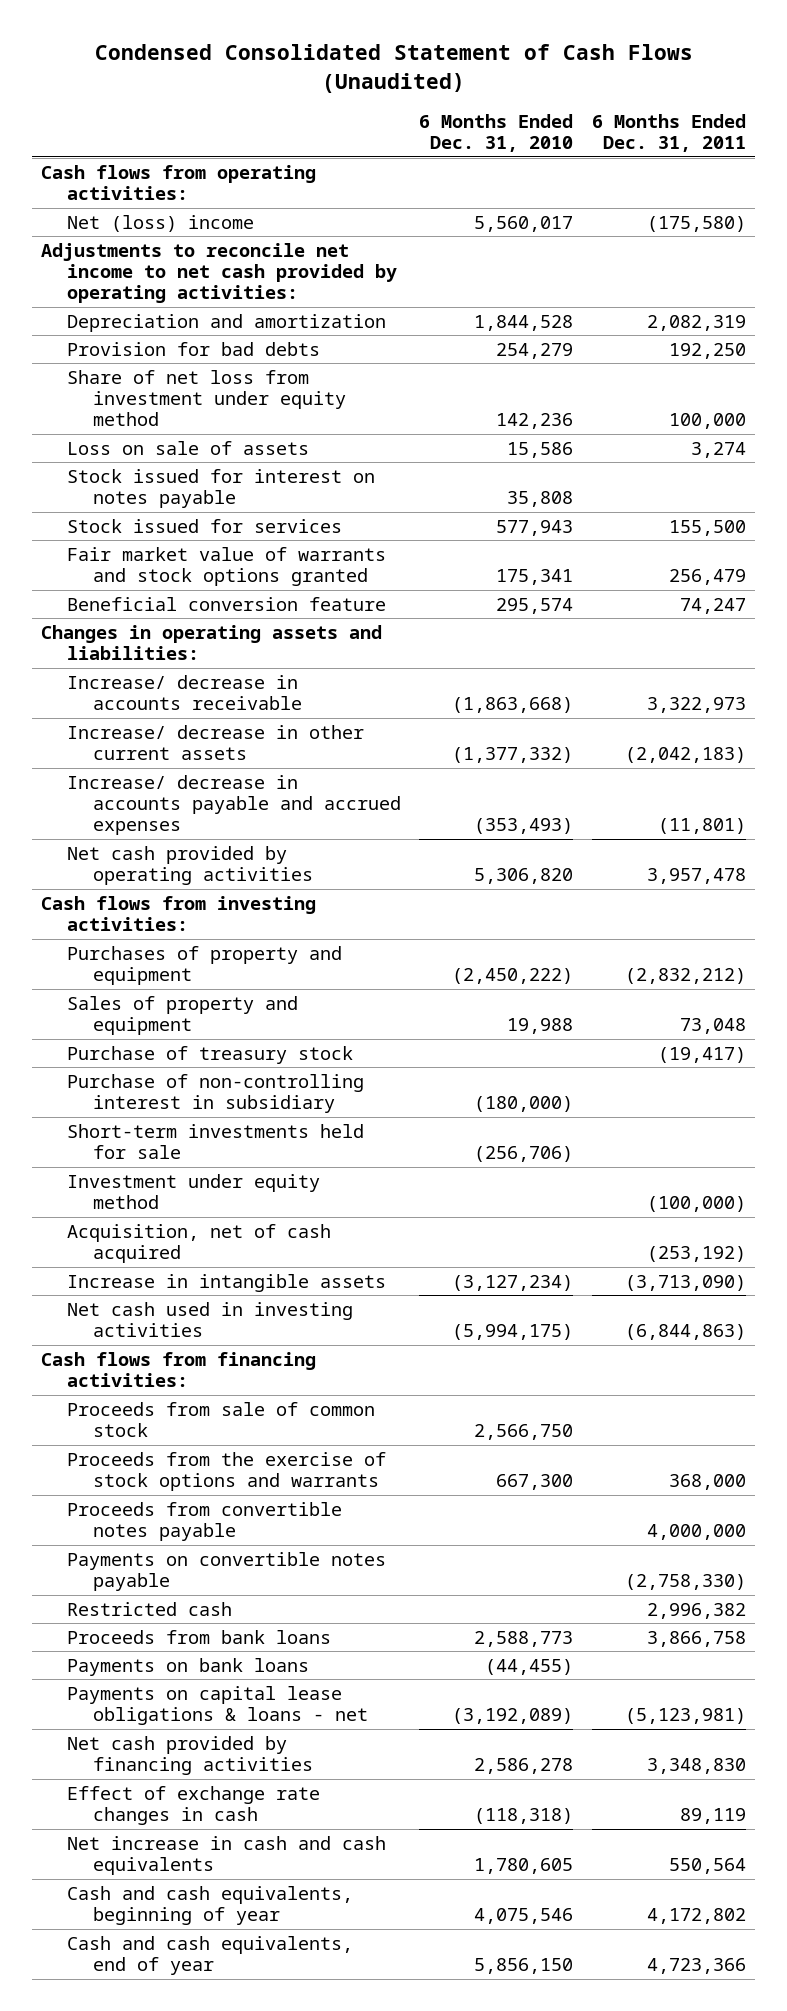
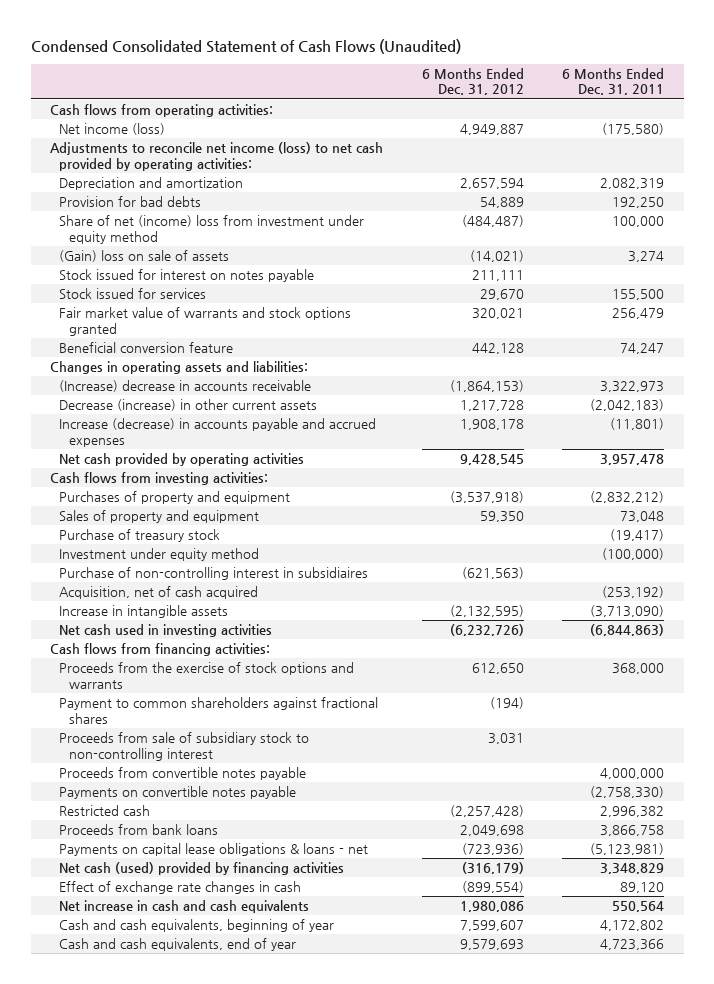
[419,113,574,153] 6 Months Ended Dec. 31, 2010 -> none
none -> [421,67,524,96] 6 Months Ended Dec. 31, 2012
[66,214,254,232] Net (loss) income -> [59,123,166,136] Net income (loss)
[41,242,397,304] Adjustments to reconcile net income to net cash provided by operating activities: -> [49,142,383,171] Adjustments to reconcile net income (loss) to net cash provided by operating activities:
[66,369,346,427] Share of net loss from investment under equity method -> [59,215,365,244] Share of net (income) loss from investment under equity method
[66,440,309,455] Loss on sale of assets -> [59,250,230,263] (Gain) loss on sale of assets
[66,674,302,711] Increase/ decrease in accounts receivable -> [59,380,312,393] (Increase) decrease in accounts receivable
[66,724,364,761] Increase/ decrease in other current assets -> [59,399,318,412] Decrease (increase) in other current assets
[66,774,401,836] Increase/ decrease in accounts payable and accrued expenses -> [59,418,377,447] Increase (decrease) in accounts payable and accrued expenses
[66,1073,364,1114] Purchase of non-controlling interest in subsidiary -> none
[66,1123,364,1160] Short-term investments held for sale -> none
none -> [59,567,369,581] Purchase of non-controlling interest in subsidiaires
[66,1401,375,1438] Proceeds from sale of common stock -> none
none -> [59,697,379,724] Payment to common shareholders against fractional shares
none -> [59,732,310,761] Proceeds from sale of subsidiary stock to non-controlling interest
[66,1657,309,1676] Payments on bank loans -> none
[66,1735,313,1776] Net cash provided by financing activities -> [59,862,345,876] Net cash (used) provided by financing activities
[647,1758,747,1775] 3,348,830 -> [600,863,665,875] 3,348,829
[680,1808,747,1825] 89,119 -> [620,882,665,894] 89,120

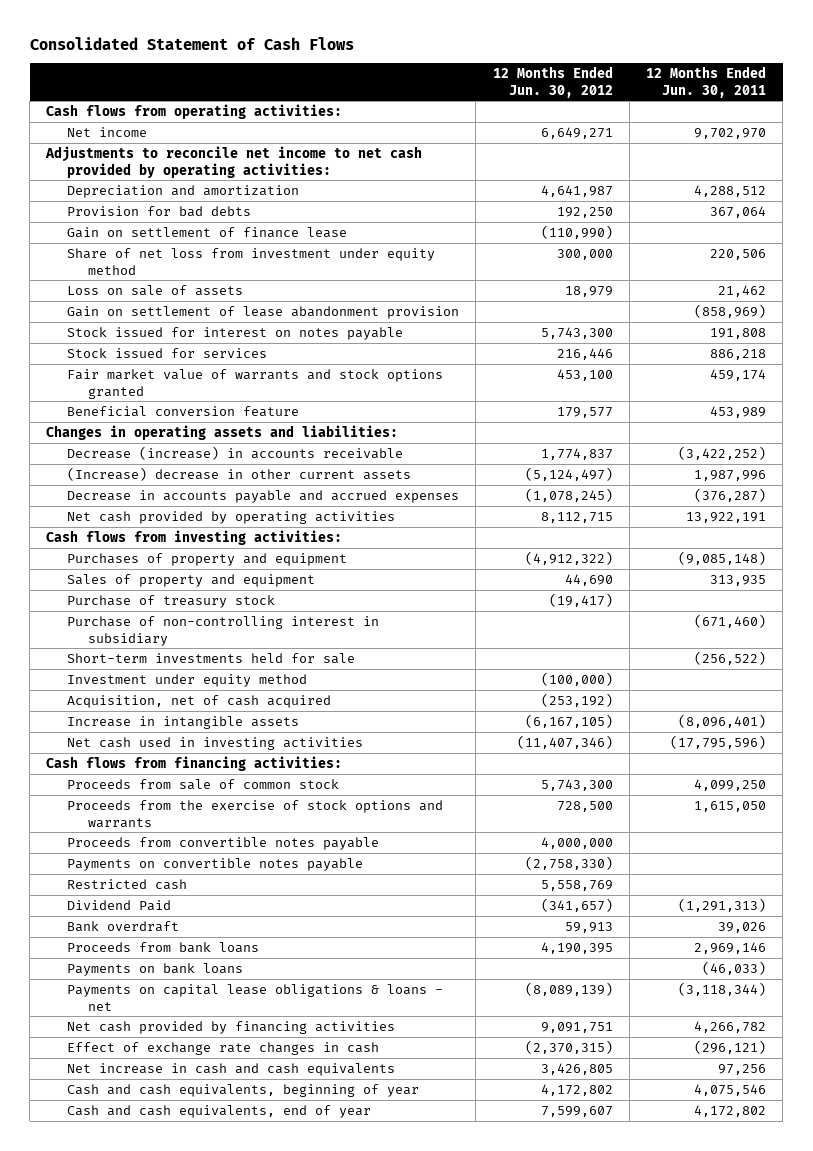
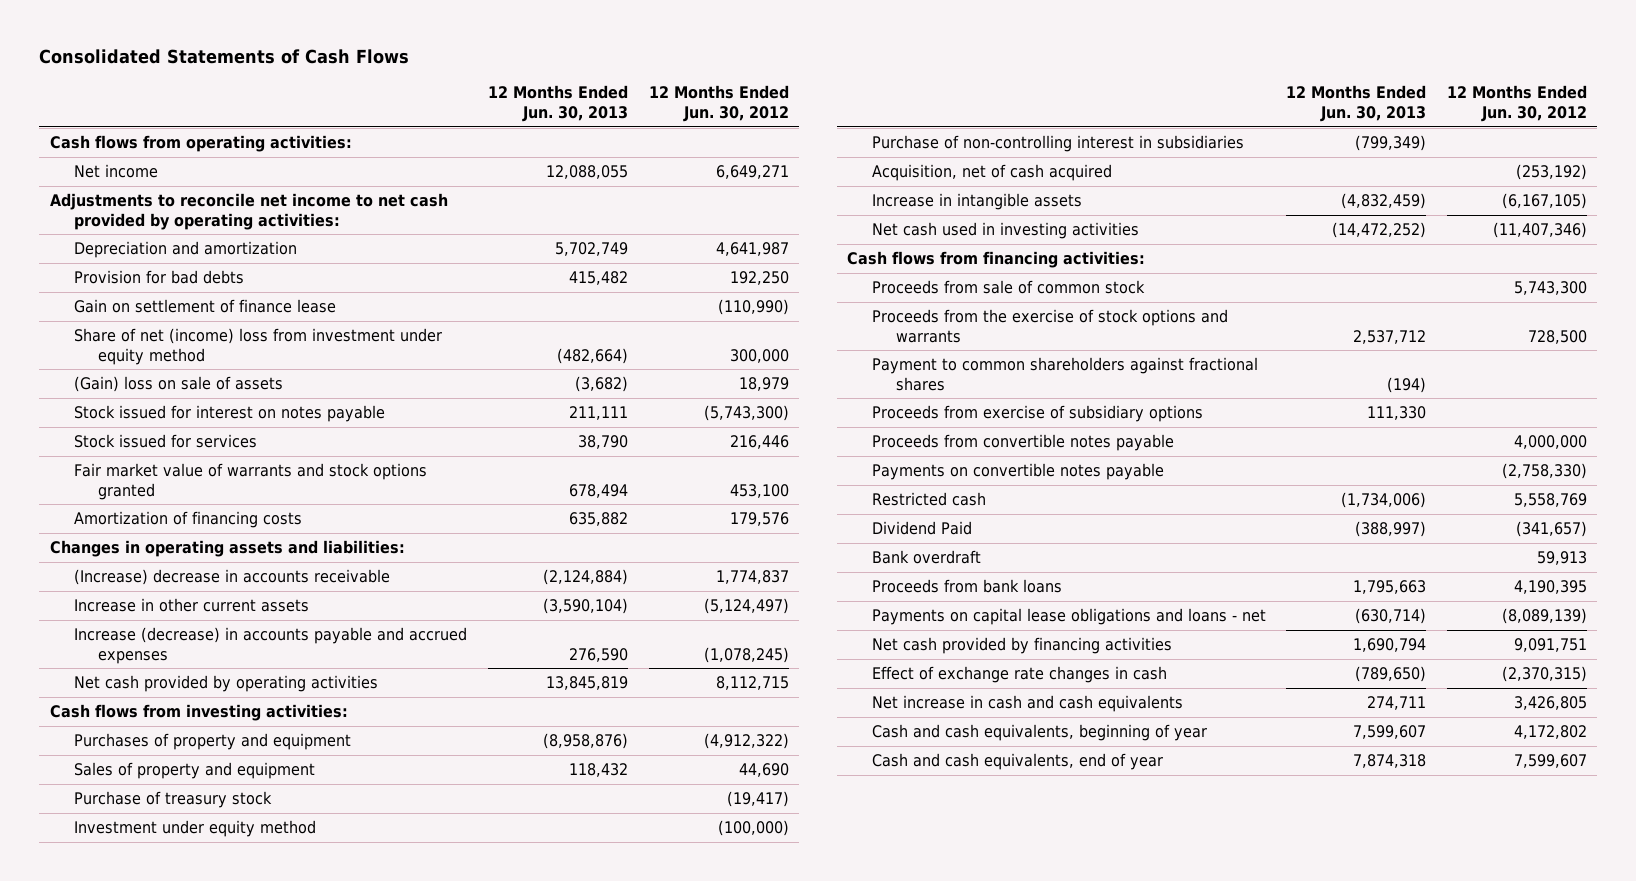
[29,36,354,50] Consolidated Statement of Cash Flows -> [39,49,410,65] Consolidated Statements of Cash Flows
[646,65,767,98] 12 Months Ended Jun. 30, 2011 -> none
none -> [488,85,629,122] 12 Months Ended Jun. 30, 2013
[67,305,460,319] Gain on settlement of lease abandonment provision -> none
[67,247,436,275] Share of net loss from investment under equity method -> [73,327,442,365] Share of net (income) loss from investment under equity method
[67,284,244,296] Loss on sale of assets -> [73,375,283,392] (Gain) loss on sale of assets
[540,326,613,339] 5,743,300 -> [703,404,789,421] (5,743,300)
[67,405,300,417] Beneficial conversion feature -> none
none -> [73,510,302,528] Amortization of financing costs
[67,445,404,460] Decrease (increase) in accounts receivable -> [73,568,390,585] (Increase) decrease in accounts receivable
[67,466,412,481] (Increase) decrease in other current assets -> [73,597,309,612] Increase in other current assets
[67,489,460,503] Decrease in accounts payable and accrued expenses -> [73,626,467,664] Increase (decrease) in accounts payable and accrued expenses
[67,615,380,646] Purchase of non-controlling interest in subsidiary -> none
[67,652,356,664] Short-term investments held for sale -> none
none -> [871,134,1244,152] Purchase of non-controlling interest in subsidiaries
none -> [871,356,1258,391] Payment to common shareholders against fractional shares
none -> [871,404,1203,422] Proceeds from exercise of subsidiary options
[67,962,244,976] Payments on bank loans -> none
[67,983,444,1011] Payments on capital lease obligations & loans - net -> [871,607,1266,625] Payments on capital lease obligations and loans - net

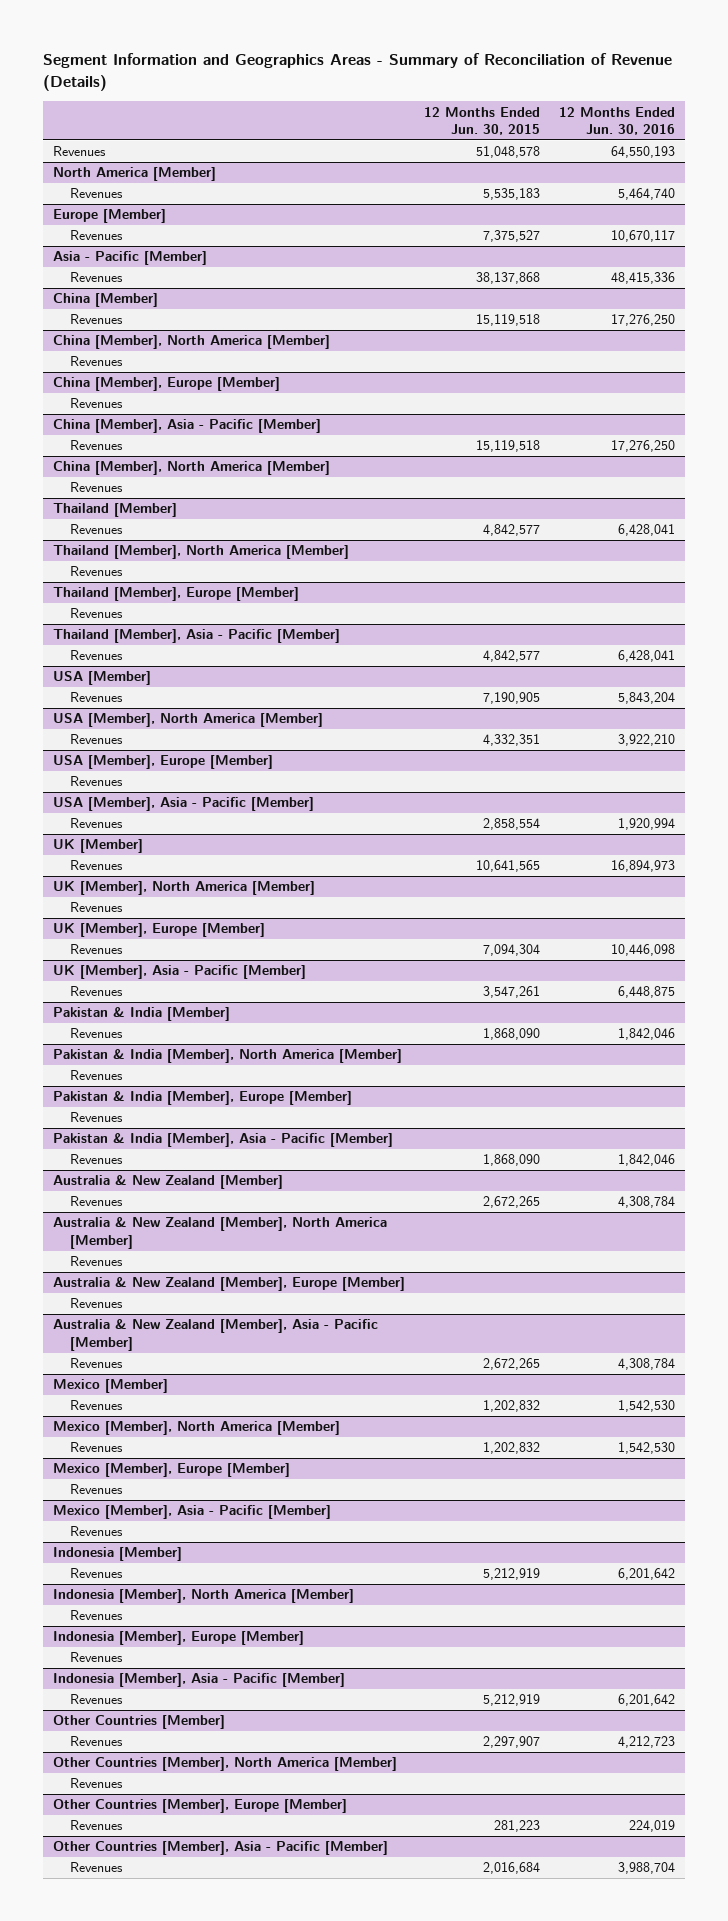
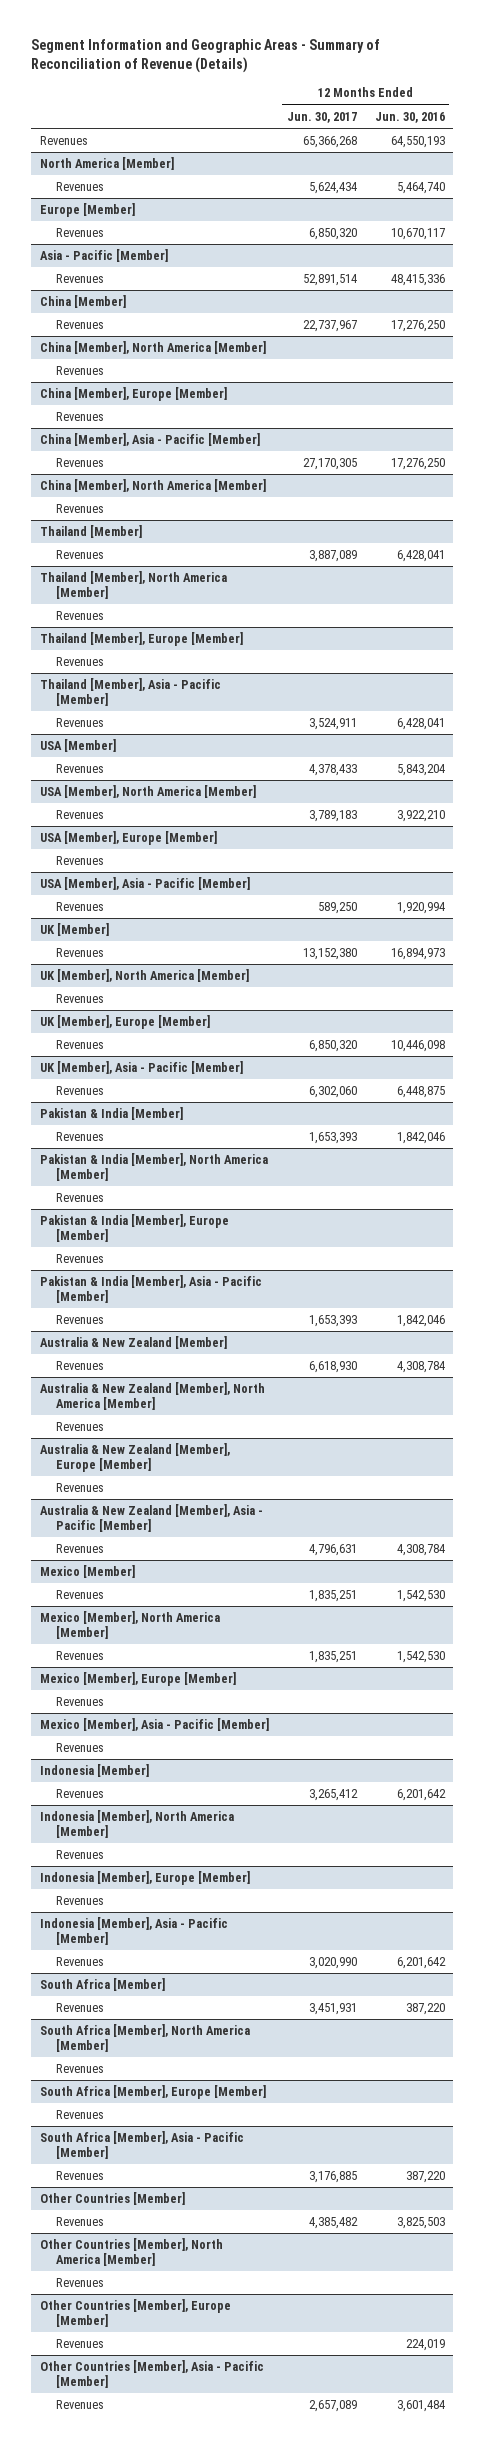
[43,53,673,92] Segment Information and Geographics Areas - Summary of Reconciliation of Revenue (Details) -> [30,38,380,74] Segment Information and Geographic Areas - Summary of Reconciliation of Revenue (Details)
[424,106,541,136] 12 Months Ended Jun. 30, 2015 -> none
none -> [286,111,357,123] Jun. 30, 2017
none -> [39,1978,165,1992] South Africa [Member]
none -> [56,2003,105,2013] Revenues
none -> [39,2024,250,2052] South Africa [Member], North America [Member]
none -> [56,2064,105,2074] Revenues
none -> [39,2085,266,2100] South Africa [Member], Europe [Member]
none -> [56,2110,105,2120] Revenues
none -> [39,2131,244,2159] South Africa [Member], Asia - Pacific [Member]
none -> [56,2171,105,2181] Revenues
[618,1736,676,1749] 4,212,723 -> [396,2217,445,2230] 3,825,503
[618,1862,676,1875] 3,988,704 -> [396,2400,445,2413] 3,601,484

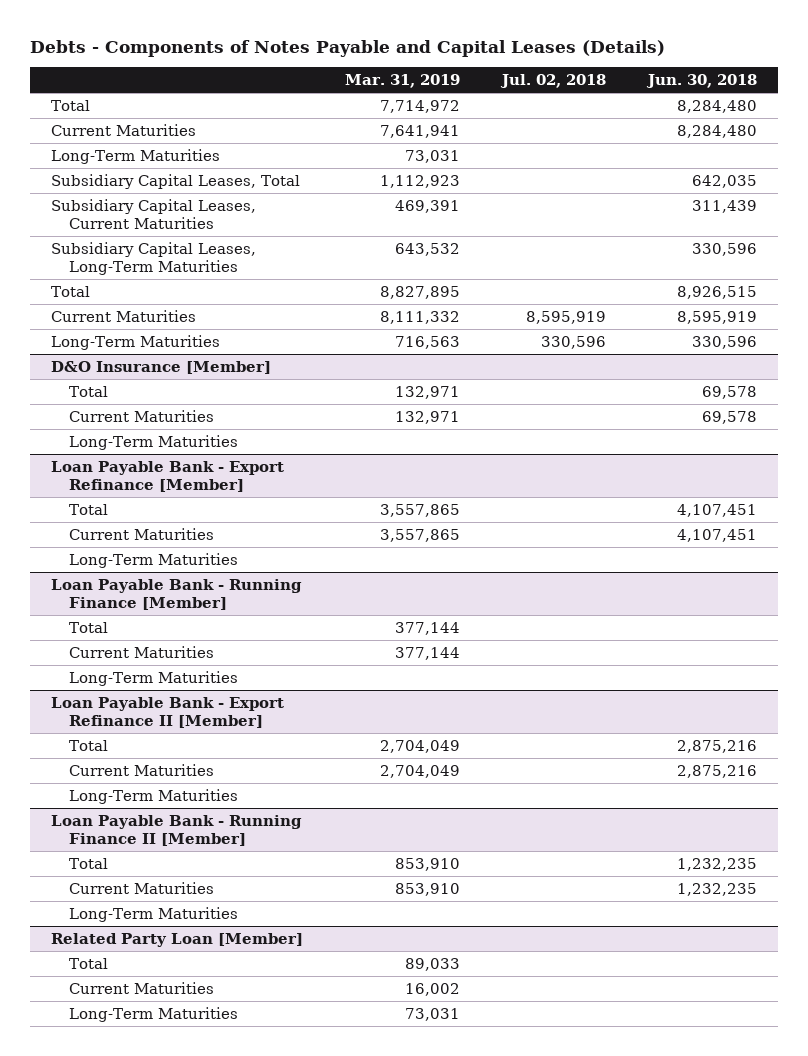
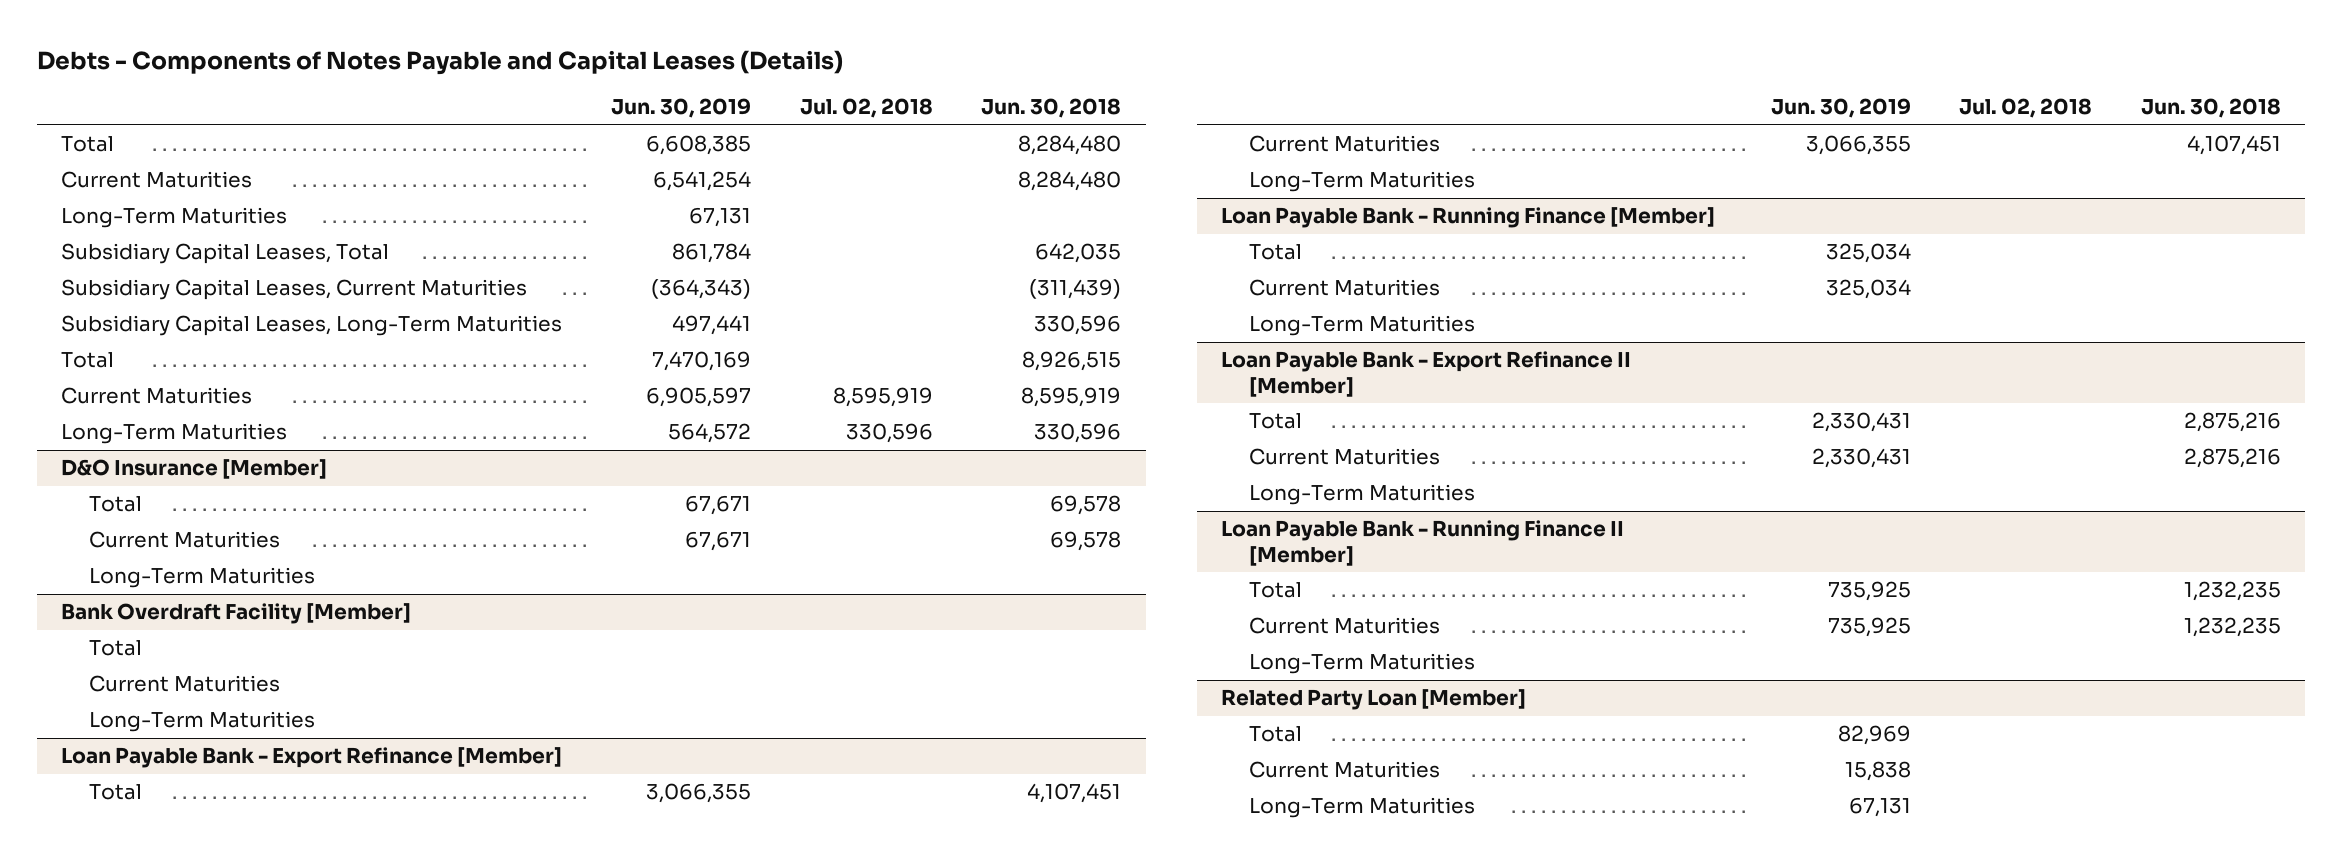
[344,74,460,89] Mar. 31, 2019 -> none
none -> [611,98,752,119] Jun. 30, 2019
[692,199,758,213] 311,439 -> [1029,279,1122,300] (311,439)
none -> [61,603,412,625] Bank Overdraft Facility [Member]
none -> [89,640,143,657] Total
none -> [89,675,281,693] Current Maturities
none -> [89,711,316,733] Long-Term Maturities

